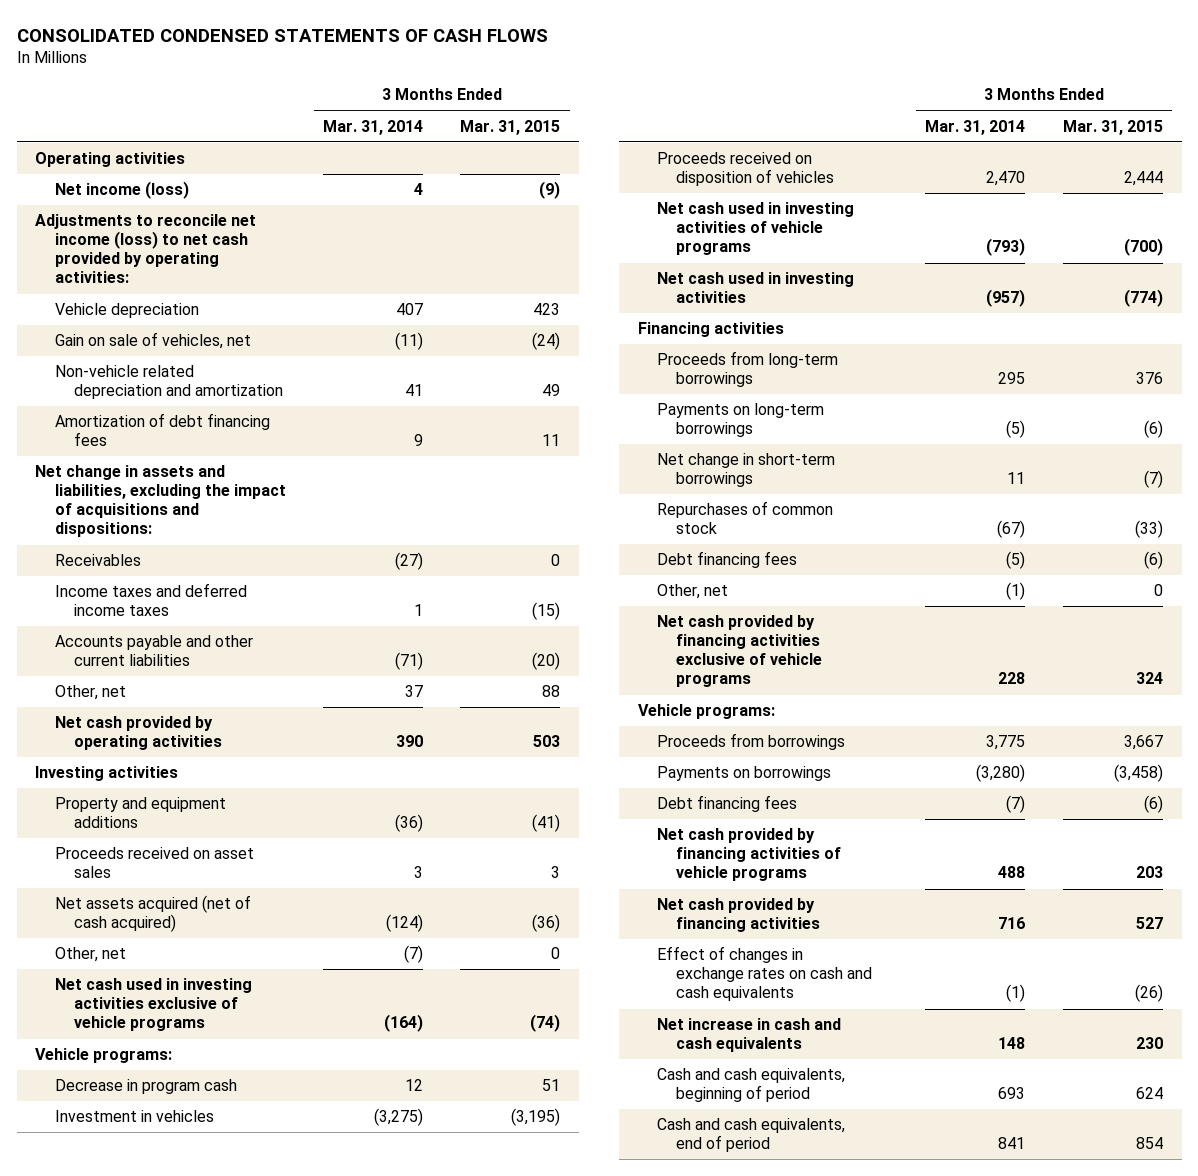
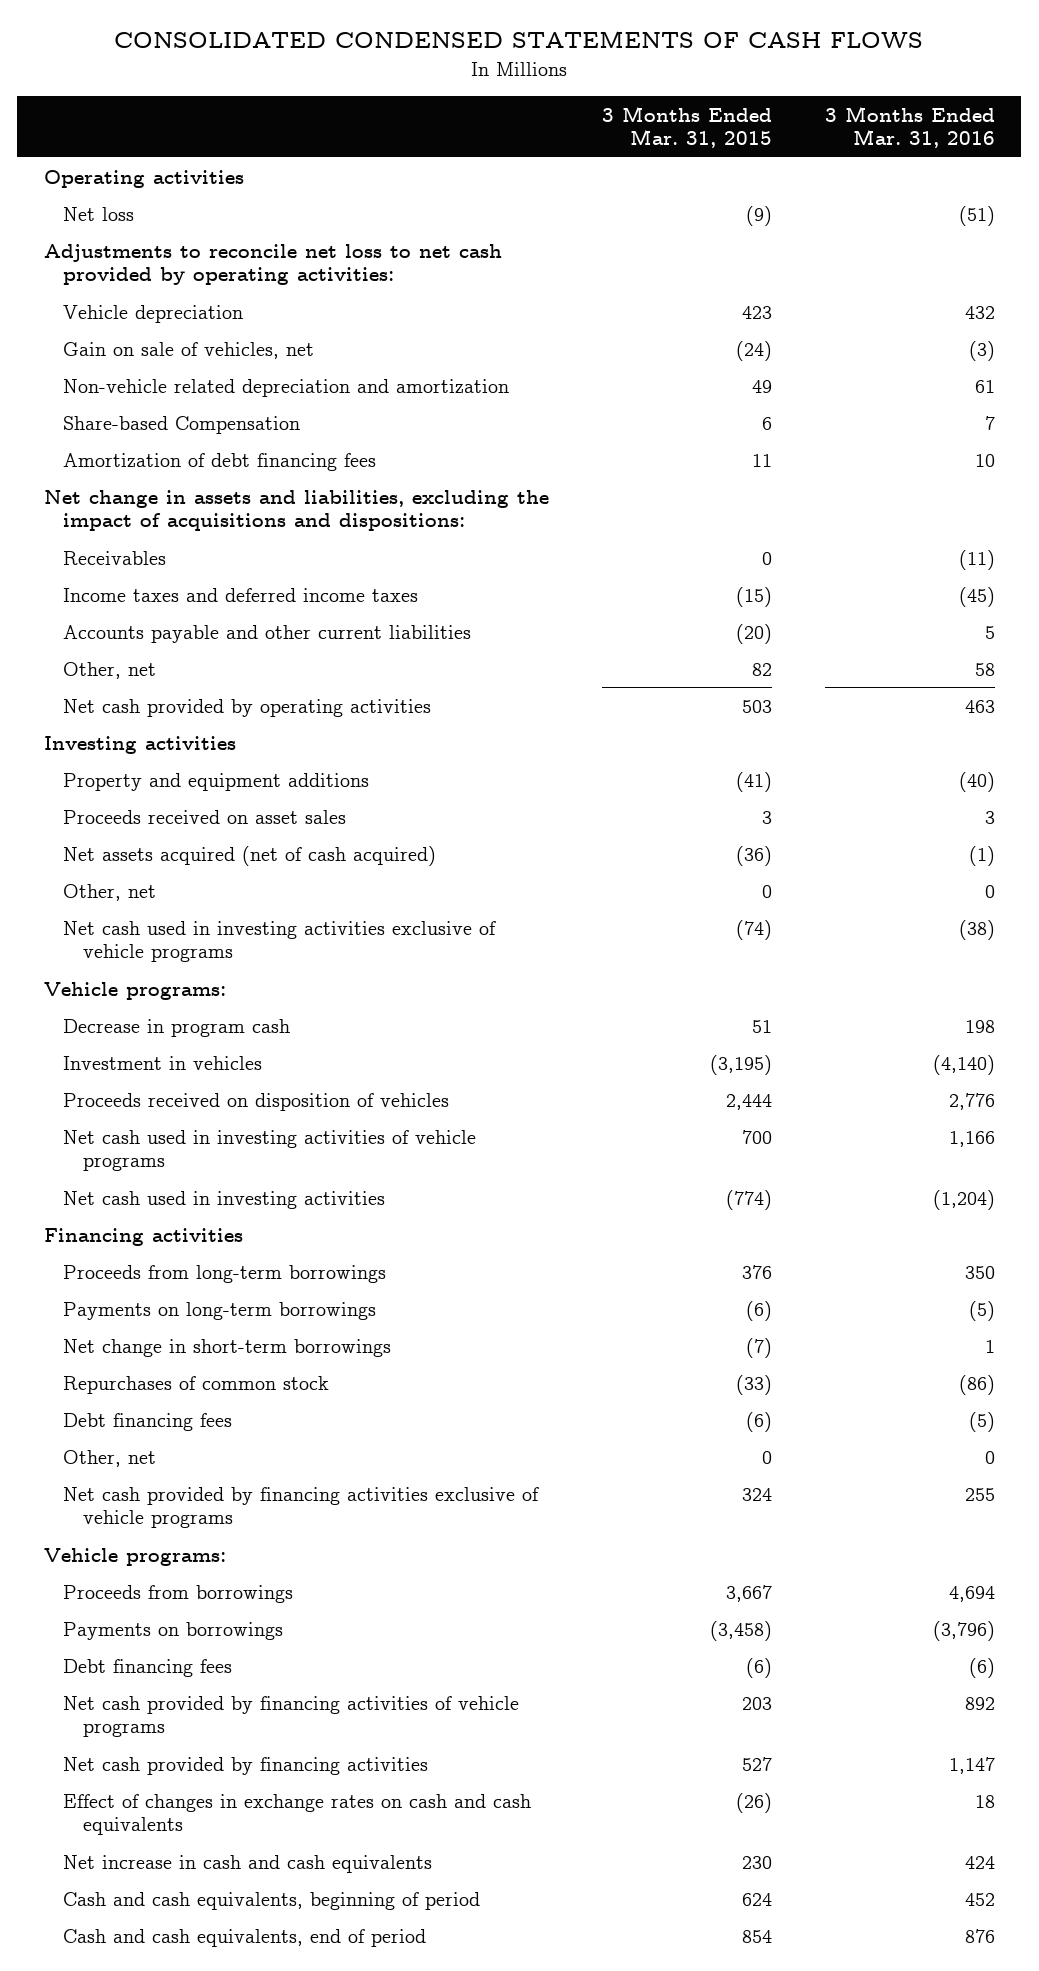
[323,119,424,135] Mar. 31, 2014 -> none
none -> [824,105,995,148] 3 Months Ended Mar. 31, 2016
[54,181,189,200] Net income (loss) -> [63,206,135,221] Net loss
[35,214,257,284] Adjustments to reconcile net income (loss) to net cash provided by operating activities: -> [43,243,502,285] Adjustments to reconcile net loss to net cash provided by operating activities:
none -> [63,415,301,434] Share-based Compensation
[542,685,561,698] 88 -> [751,662,772,676] 82
[1123,238,1163,257] (700) -> [741,1129,772,1144] 700

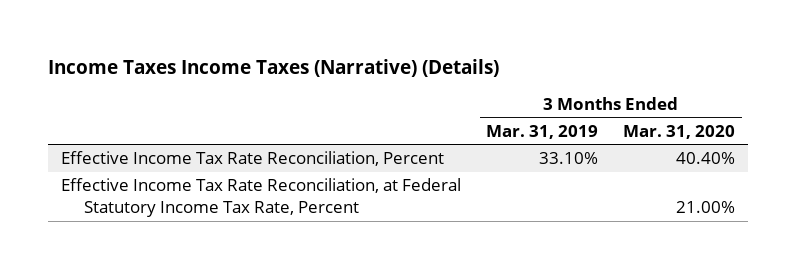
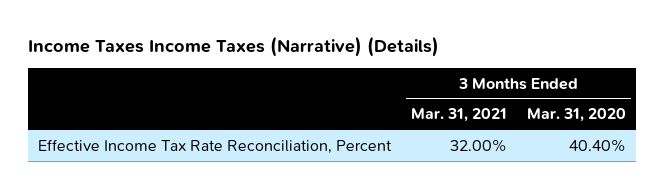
[485,124,598,139] Mar. 31, 2019 -> none
none -> [410,108,507,123] Mar. 31, 2021
[60,178,461,217] Effective Income Tax Rate Reconciliation, at Federal Statutory Income Tax Rate, Percent -> none

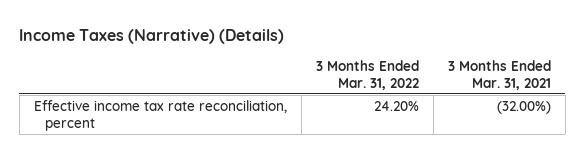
[27,36,439,58] Income Taxes Income Taxes (Narrative) (Details) -> [19,28,285,44] Income Taxes (Narrative) (Details)
[527,108,627,123] Mar. 31, 2020 -> none
none -> [315,59,419,90] 3 Months Ended Mar. 31, 2022
[37,138,392,154] Effective Income Tax Rate Reconciliation, Percent -> [33,100,287,132] Effective income tax rate reconciliation, percent
[449,138,507,152] 32.00% -> [496,101,551,115] (32.00%)

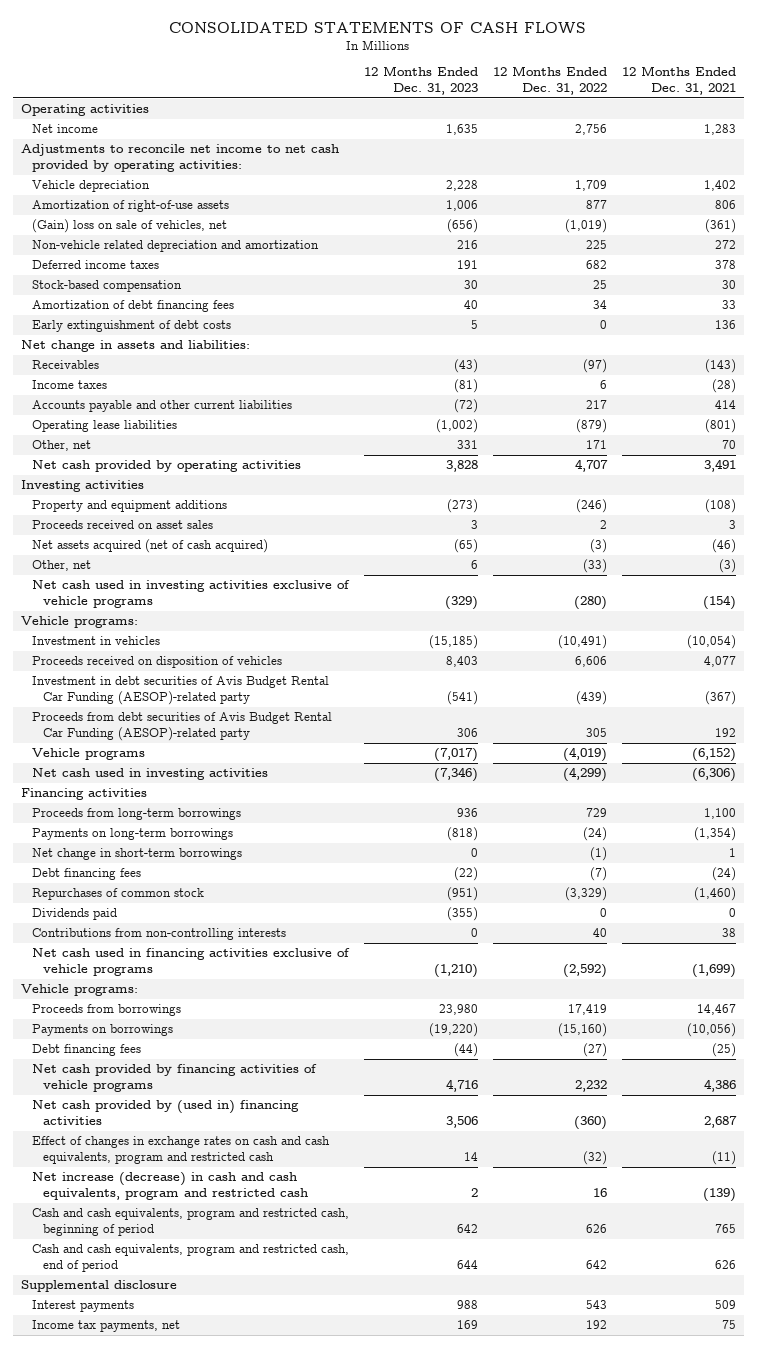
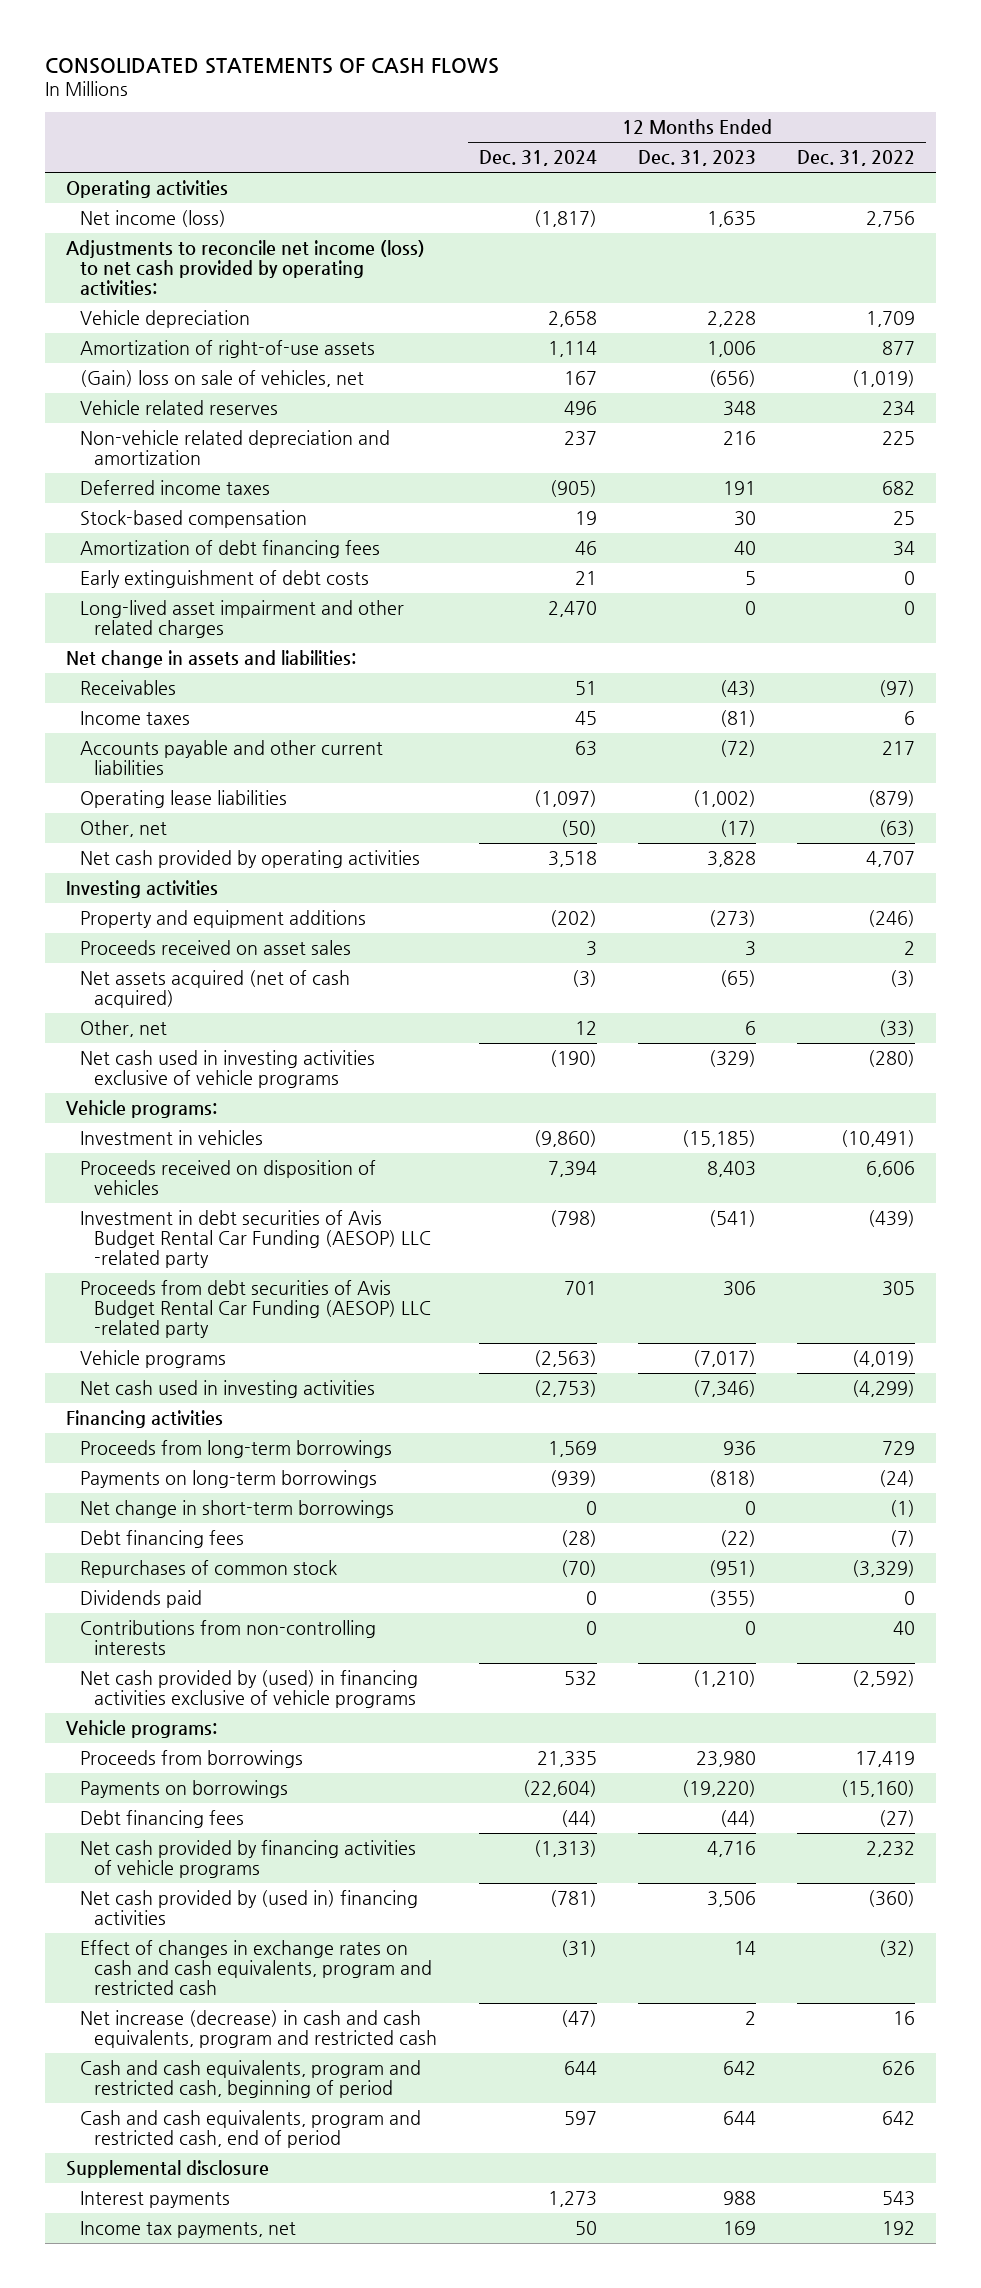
[622,66,737,96] 12 Months Ended Dec. 31, 2021 -> none
none -> [478,150,597,167] Dec. 31, 2024
[31,124,98,134] Net income -> [79,210,226,228] Net income (loss)
[20,144,339,173] Adjustments to reconcile net income to net cash provided by operating activities: -> [65,240,425,296] Adjustments to reconcile net income (loss) to net cash provided by operating activities:
none -> [79,400,278,416] Vehicle related reserves
none -> [79,600,404,638] Long-lived asset impairment and other related charges
[457,440,479,450] 331 -> [720,820,757,838] (17)
[586,440,608,450] 171 -> [879,820,916,838] (63)
[31,676,329,706] Investment in debt securities of Avis Budget Rental Car Funding (AESOP)-related party -> [79,1210,432,1268] Investment in debt securities of Avis Budget Rental Car Funding (AESOP) LLC -related party
[31,712,332,742] Proceeds from debt securities of Avis Budget Rental Car Funding (AESOP)-related party -> [79,1280,432,1338] Proceeds from debt securities of Avis Budget Rental Car Funding (AESOP) LLC -related party
[31,948,350,977] Net cash used in financing activities exclusive of vehicle programs -> [79,1670,418,1708] Net cash provided by (used) in financing activities exclusive of vehicle programs

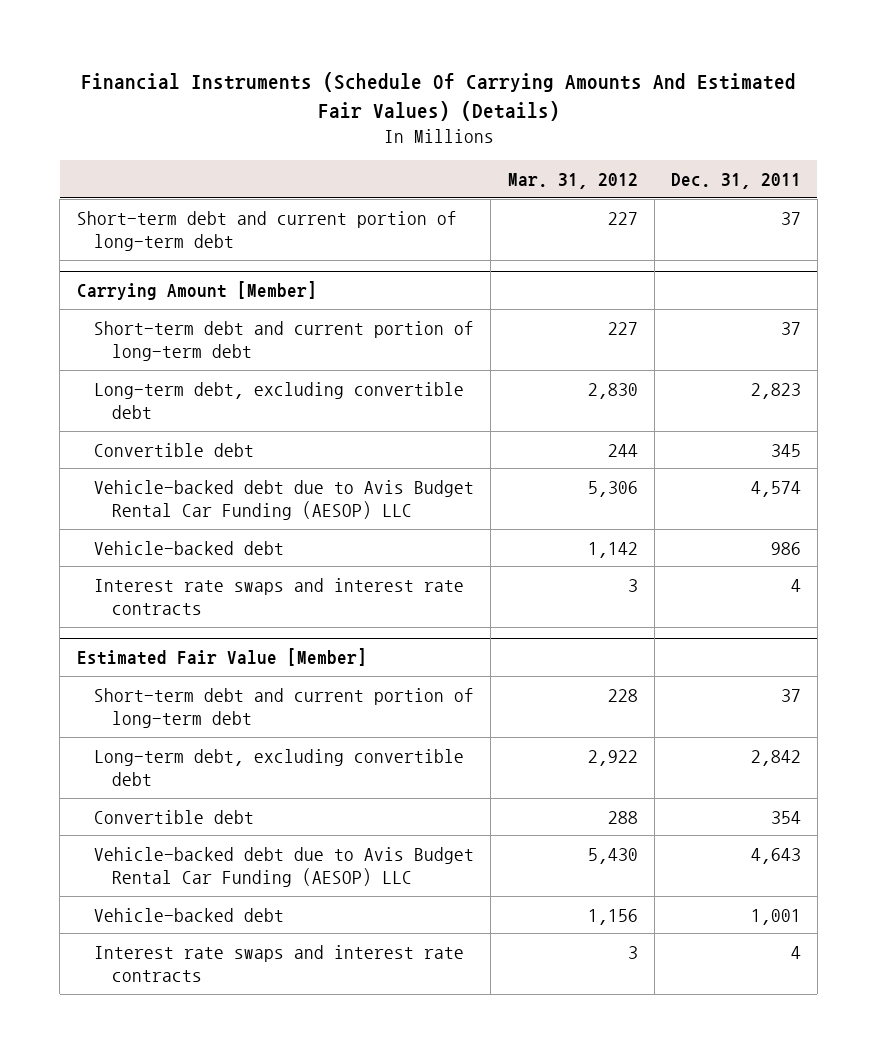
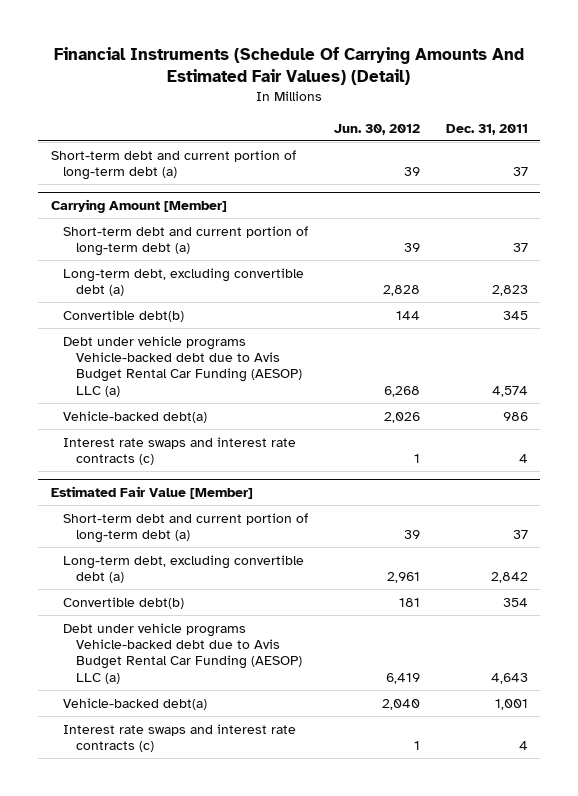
[80,72,796,121] Financial Instruments (Schedule Of Carrying Amounts And Estimated Fair Values) (Details) -> [54,46,525,85] Financial Instruments (Schedule Of Carrying Amounts And Estimated Fair Values) (Detail)
[507,172,638,189] Mar. 31, 2012 -> none
none -> [334,123,421,135] Jun. 30, 2012
[76,210,457,251] Short-term debt and current portion of long-term debt -> [50,149,296,181] Short-term debt and current portion of long-term debt (a)
[94,320,475,361] Short-term debt and current portion of long-term debt -> [63,225,309,257] Short-term debt and current portion of long-term debt (a)
[94,381,465,419] Long-term debt, excluding convertible debt -> [63,267,305,297] Long-term debt, excluding convertible debt (a)
[94,442,255,457] Convertible debt -> [63,309,185,322] Convertible debt(b)
[94,479,475,520] Vehicle-backed debt due to Avis Budget Rental Car Funding (AESOP) LLC -> [63,335,303,397] Debt under vehicle programs Vehicle-backed debt due to Avis Budget Rental Car Funding (AESOP) LLC (a)
[94,540,285,555] Vehicle-backed debt -> [63,410,208,423] Vehicle-backed debt(a)
[94,577,465,615] Interest rate swaps and interest rate contracts -> [63,436,297,466] Interest rate swaps and interest rate contracts (c)
[94,687,475,728] Short-term debt and current portion of long-term debt -> [63,512,309,544] Short-term debt and current portion of long-term debt (a)
[94,748,465,786] Long-term debt, excluding convertible debt -> [63,554,305,584] Long-term debt, excluding convertible debt (a)
[94,809,255,824] Convertible debt -> [63,596,185,609] Convertible debt(b)
[94,846,475,887] Vehicle-backed debt due to Avis Budget Rental Car Funding (AESOP) LLC -> [63,622,303,684] Debt under vehicle programs Vehicle-backed debt due to Avis Budget Rental Car Funding (AESOP) LLC (a)
[94,907,285,922] Vehicle-backed debt -> [63,697,208,710] Vehicle-backed debt(a)
[94,944,465,982] Interest rate swaps and interest rate contracts -> [63,723,297,753] Interest rate swaps and interest rate contracts (c)

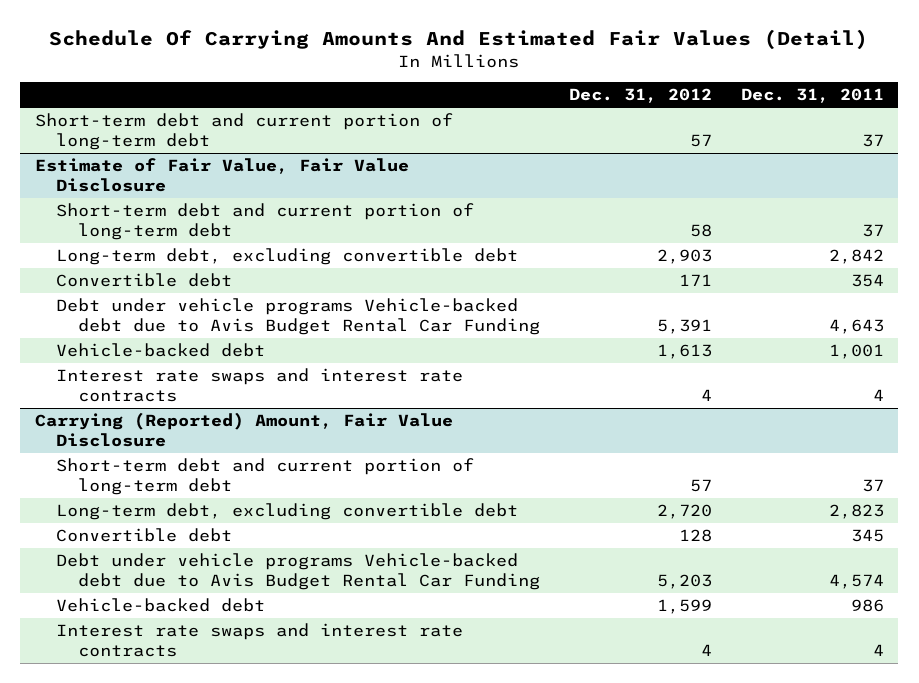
[54,46,525,85] Financial Instruments (Schedule Of Carrying Amounts And Estimated Fair Values) (Detail) -> [49,29,869,51] Schedule Of Carrying Amounts And Estimated Fair Values (Detail)
[334,123,421,135] Jun. 30, 2012 -> none
none -> [568,88,712,104] Dec. 31, 2012
[50,198,227,213] Carrying Amount [Member] -> none
[50,485,253,499] Estimated Fair Value [Member] -> none
[50,149,296,181] Short-term debt and current portion of long-term debt (a) -> [34,112,453,150] Short-term debt and current portion of long-term debt
none -> [34,157,409,192] Estimate of Fair Value, Fair Value Disclosure
[63,225,309,257] Short-term debt and current portion of long-term debt (a) -> [56,202,475,240] Short-term debt and current portion of long-term debt
[63,267,305,297] Long-term debt, excluding convertible debt (a) -> [56,247,519,265] Long-term debt, excluding convertible debt
[491,285,528,297] 2,823 -> [828,248,884,264] 2,842
[63,309,185,322] Convertible debt(b) -> [56,272,233,287] Convertible debt
[502,310,528,320] 345 -> [850,273,884,287] 354
[63,335,303,397] Debt under vehicle programs Vehicle-backed debt due to Avis Budget Rental Car Funding (AESOP) LLC (a) -> [56,297,540,335] Debt under vehicle programs Vehicle-backed debt due to Avis Budget Rental Car Funding
[491,385,528,397] 4,574 -> [828,318,884,334] 4,643
[63,410,208,423] Vehicle-backed debt(a) -> [56,342,266,357] Vehicle-backed debt
[502,411,528,421] 986 -> [828,343,884,359] 1,001
[63,436,297,466] Interest rate swaps and interest rate contracts (c) -> [56,367,464,402] Interest rate swaps and interest rate contracts
none -> [34,411,453,447] Carrying (Reported) Amount, Fair Value Disclosure
[63,512,309,544] Short-term debt and current portion of long-term debt (a) -> [56,457,475,495] Short-term debt and current portion of long-term debt
[63,554,305,584] Long-term debt, excluding convertible debt (a) -> [56,502,519,520] Long-term debt, excluding convertible debt
[490,572,528,584] 2,842 -> [828,503,884,519] 2,823
[63,596,185,609] Convertible debt(b) -> [56,527,233,542] Convertible debt
[502,597,528,607] 354 -> [850,528,884,542] 345
[63,622,303,684] Debt under vehicle programs Vehicle-backed debt due to Avis Budget Rental Car Funding (AESOP) LLC (a) -> [56,552,540,590] Debt under vehicle programs Vehicle-backed debt due to Avis Budget Rental Car Funding
[490,672,528,684] 4,643 -> [828,573,884,589] 4,574
[63,697,208,710] Vehicle-backed debt(a) -> [56,597,266,612] Vehicle-backed debt
[494,698,528,710] 1,001 -> [850,598,884,612] 986
[63,723,297,753] Interest rate swaps and interest rate contracts (c) -> [56,622,464,657] Interest rate swaps and interest rate contracts

